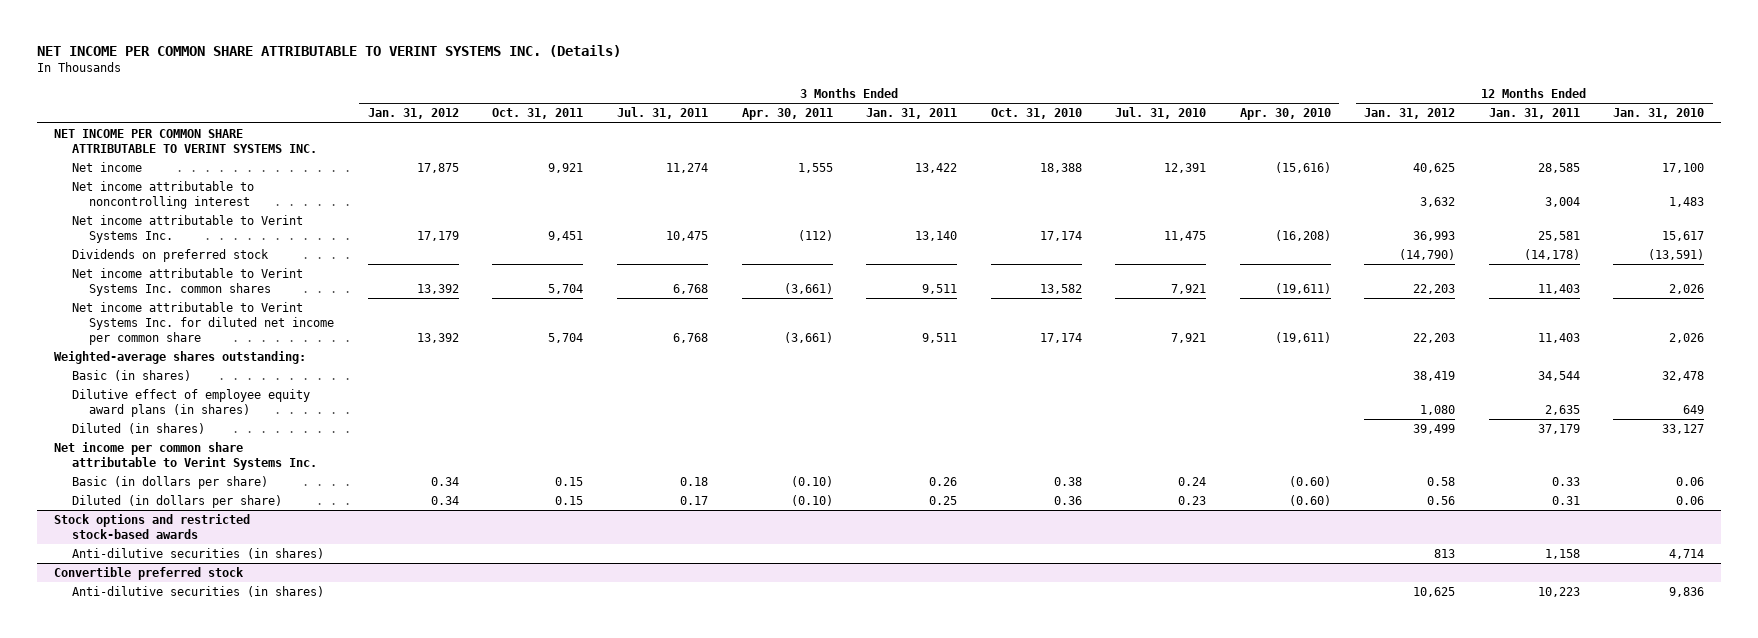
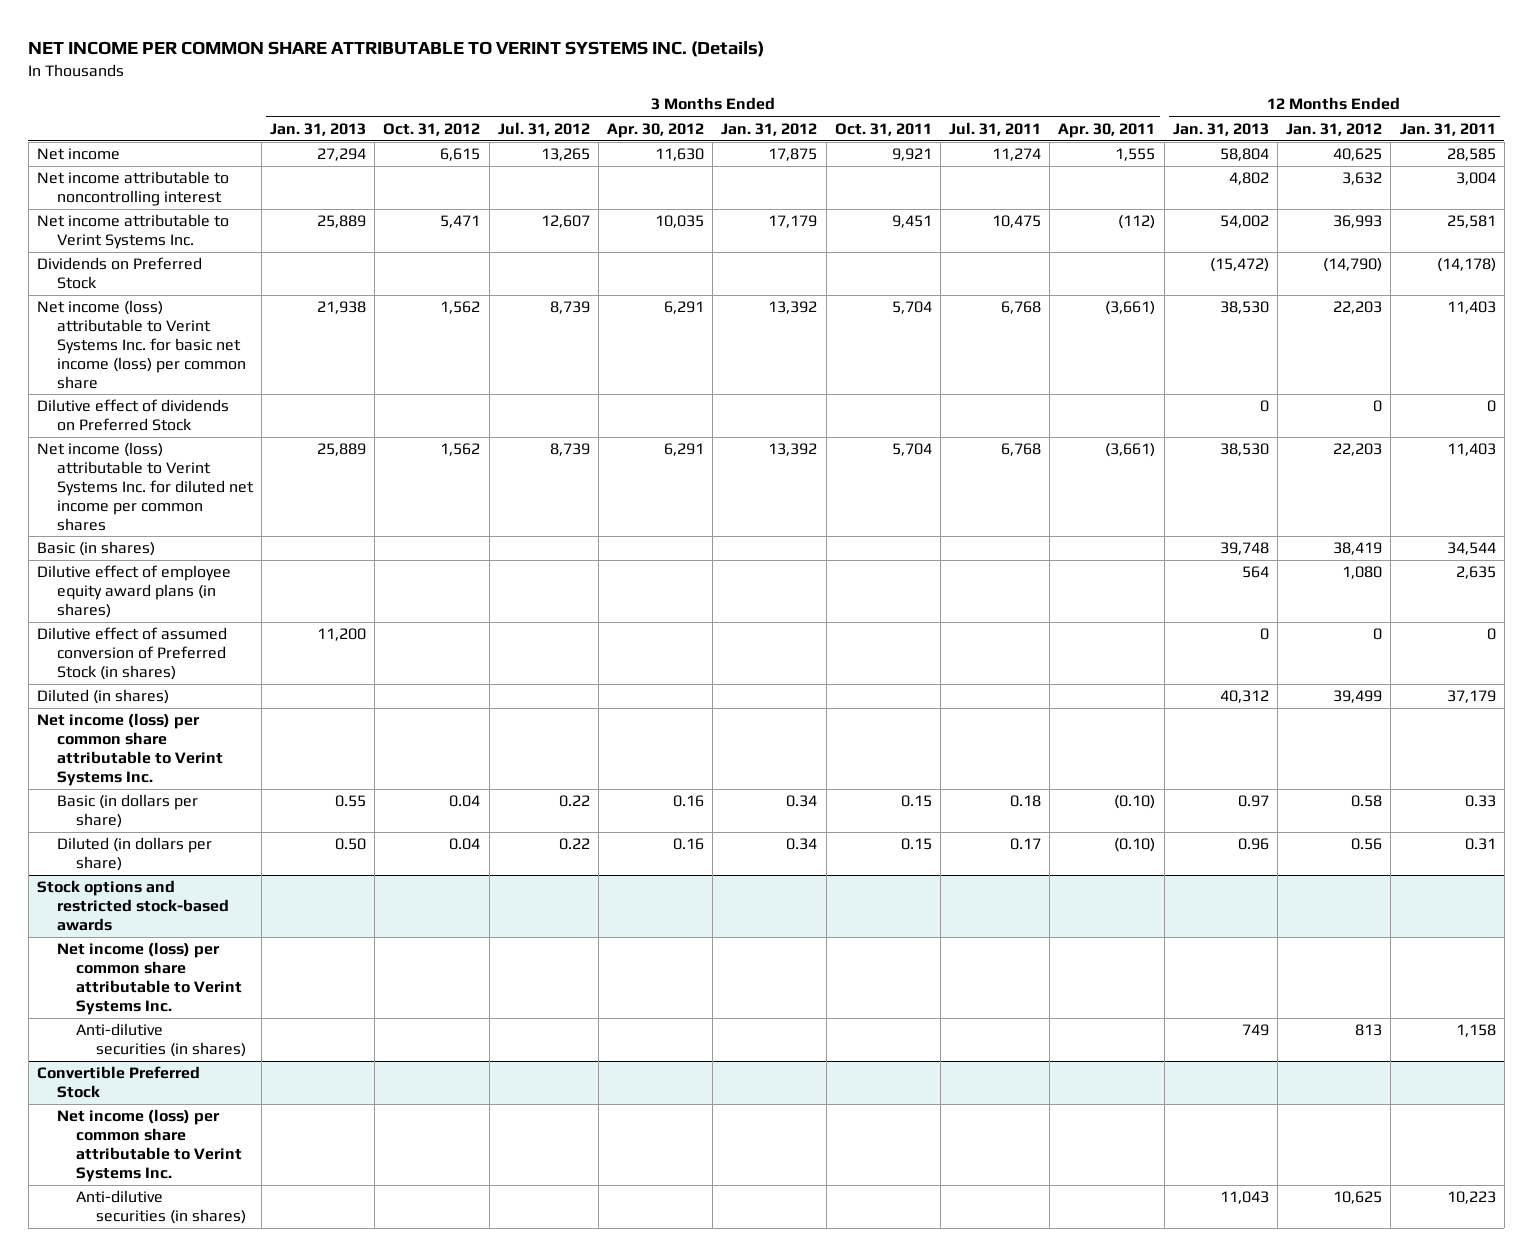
[866,108,958,120] Jan. 31, 2011 -> none
[990,108,1082,120] Oct. 31, 2010 -> none
[1115,107,1207,120] Jul. 31, 2010 -> none
[1239,108,1331,121] Apr. 30, 2010 -> none
[1613,108,1705,120] Jan. 31, 2010 -> none
none -> [269,122,366,136] Jan. 31, 2013
none -> [383,122,481,136] Oct. 31, 2012
none -> [497,121,590,136] Jul. 31, 2012
none -> [607,122,705,138] Apr. 30, 2012
none -> [1172,122,1269,136] Jan. 31, 2013
[53,129,317,154] NET INCOME PER COMMON SHARE ATTRIBUTABLE TO VERINT SYSTEMS INC. -> none
[53,351,306,365] Weighted-average shares outstanding: -> none
[71,249,269,263] Dividends on preferred stock -> [37,257,203,290] Dividends on Preferred Stock
[71,268,303,297] Net income attributable to Verint Systems Inc. common shares -> [37,300,246,389] Net income (loss) attributable to Verint Systems Inc. for basic net income (loss) per common share
none -> [37,399,230,432] Dilutive effect of dividends on Preferred Stock
[71,302,335,345] Net income attributable to Verint Systems Inc. for diluted net income per common share -> [37,442,254,531] Net income (loss) attributable to Verint Systems Inc. for diluted net income per common shares
none -> [37,627,228,681] Dilutive effect of assumed conversion of Preferred Stock (in shares)
[53,442,317,471] Net income per common share attributable to Verint Systems Inc. -> [37,713,223,786] Net income (loss) per common share attributable to Verint Systems Inc.
none -> [56,942,243,1015] Net income (loss) per common share attributable to Verint Systems Inc.
[53,567,244,581] Convertible preferred stock -> [37,1066,201,1099] Convertible Preferred Stock
none -> [56,1109,243,1182] Net income (loss) per common share attributable to Verint Systems Inc.

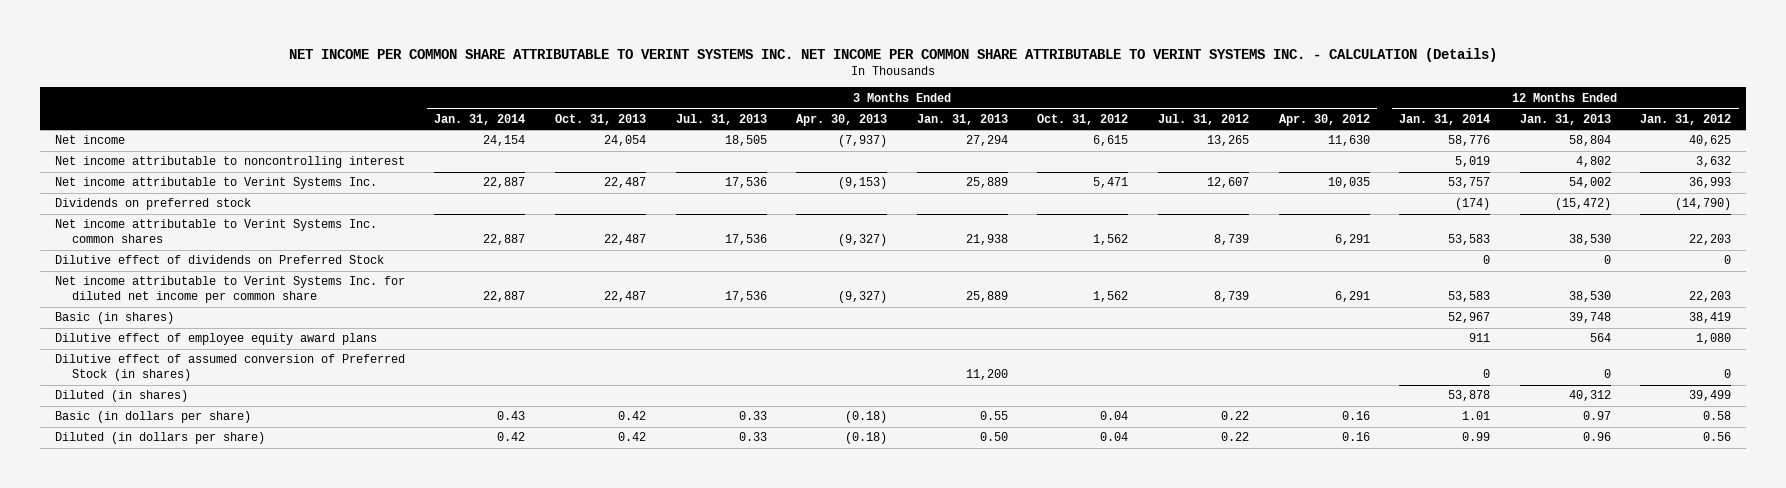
[28,40,765,57] NET INCOME PER COMMON SHARE ATTRIBUTABLE TO VERINT SYSTEMS INC. (Details) -> [289,47,1498,62] NET INCOME PER COMMON SHARE ATTRIBUTABLE TO VERINT SYSTEMS INC. NET INCOME PER COMMON SHARE ATTRIBUTABLE TO VERINT SYSTEMS INC. - CALCULATION (Details)
[721,122,818,136] Jan. 31, 2012 -> none
[834,122,932,136] Oct. 31, 2011 -> none
[949,121,1042,136] Jul. 31, 2011 -> none
[1058,122,1156,138] Apr. 30, 2011 -> none
[1399,122,1496,136] Jan. 31, 2011 -> none
none -> [434,113,526,125] Jan. 31, 2014
none -> [554,113,646,125] Oct. 31, 2013
none -> [675,113,767,125] Jul. 31, 2013
none -> [796,113,888,126] Apr. 30, 2013
none -> [1399,113,1491,125] Jan. 31, 2014
[37,257,203,290] Dividends on Preferred Stock -> [54,198,251,211] Dividends on preferred stock
[37,300,246,389] Net income (loss) attributable to Verint Systems Inc. for basic net income (loss) per common share -> [54,219,377,244] Net income attributable to Verint Systems Inc. common shares
[37,442,254,531] Net income (loss) attributable to Verint Systems Inc. for diluted net income per common shares -> [54,276,405,304] Net income attributable to Verint Systems Inc. for diluted net income per common share
[37,565,232,619] Dilutive effect of employee equity award plans (in shares) -> [54,333,377,346] Dilutive effect of employee equity award plans
[37,713,223,786] Net income (loss) per common share attributable to Verint Systems Inc. -> none
[37,880,229,932] Stock options and restricted stock-based awards -> none
[56,942,243,1015] Net income (loss) per common share attributable to Verint Systems Inc. -> none
[76,1023,246,1058] Anti-dilutive securities (in shares) -> none
[37,1066,201,1099] Convertible Preferred Stock -> none
[56,1109,243,1182] Net income (loss) per common share attributable to Verint Systems Inc. -> none
[76,1190,246,1225] Anti-dilutive securities (in shares) -> none

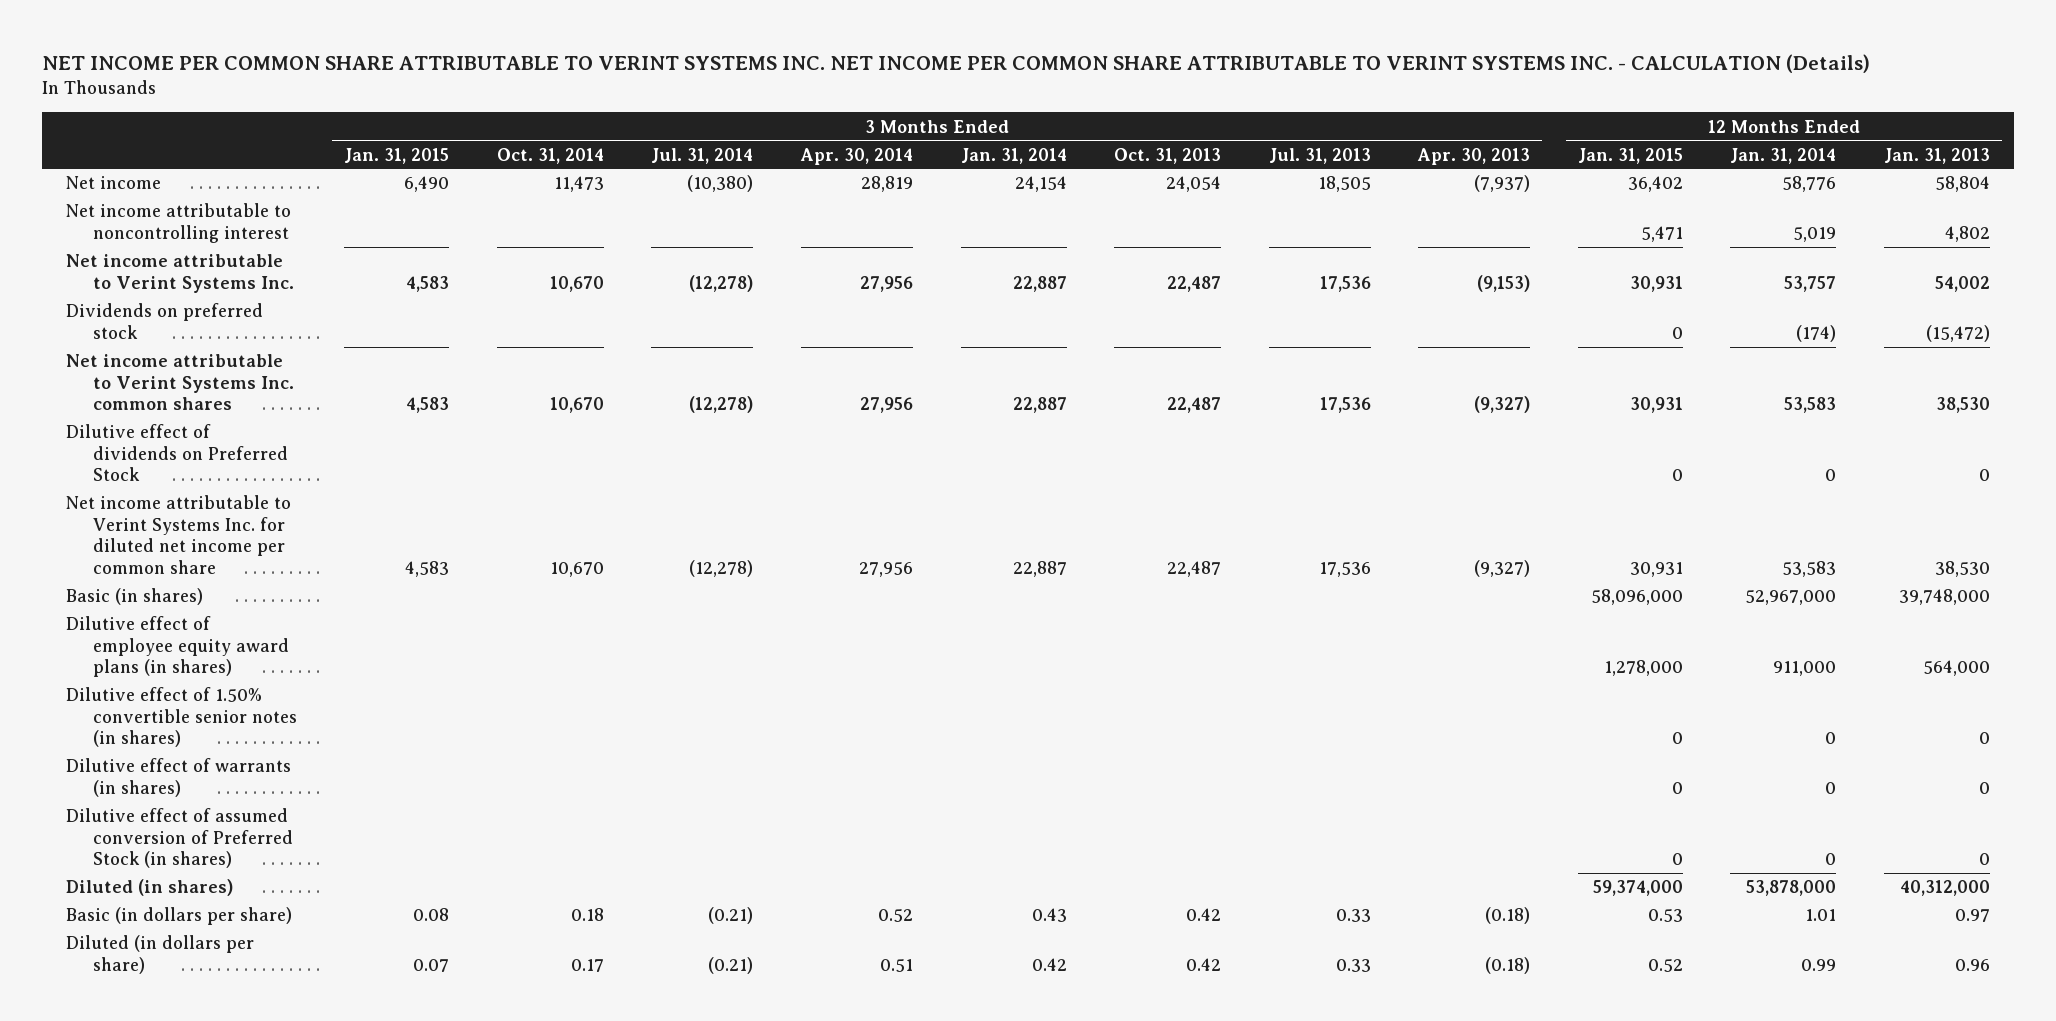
[916,113,1008,125] Jan. 31, 2013 -> none
[1037,113,1129,125] Oct. 31, 2012 -> none
[1157,113,1249,125] Jul. 31, 2012 -> none
[1278,113,1370,126] Apr. 30, 2012 -> none
[1640,113,1732,125] Jan. 31, 2012 -> none
none -> [344,147,450,164] Jan. 31, 2015
none -> [496,147,604,164] Oct. 31, 2014
none -> [651,147,754,164] Jul. 31, 2014
none -> [799,147,913,165] Apr. 30, 2014
none -> [1577,147,1683,164] Jan. 31, 2015
[1448,312,1491,324] 52,967 -> [1745,590,1837,606] 52,967,000
[1568,312,1611,324] 39,748 -> [1899,589,1991,606] 39,748,000
[54,333,377,346] Dilutive effect of employee equity award plans -> [65,616,289,678] Dilutive effect of employee equity award plans (in shares)
[1469,333,1491,343] 911 -> [1773,661,1837,677] 911,000
[1589,333,1611,343] 564 -> [1923,660,1991,677] 564,000
none -> [65,687,297,748] Dilutive effect of 1.50% convertible senior notes (in shares)
none -> [65,758,291,797] Dilutive effect of warrants (in shares)
[1448,390,1491,402] 53,878 -> [1746,880,1837,897] 53,878,000
[1568,390,1611,402] 40,312 -> [1900,880,1991,897] 40,312,000

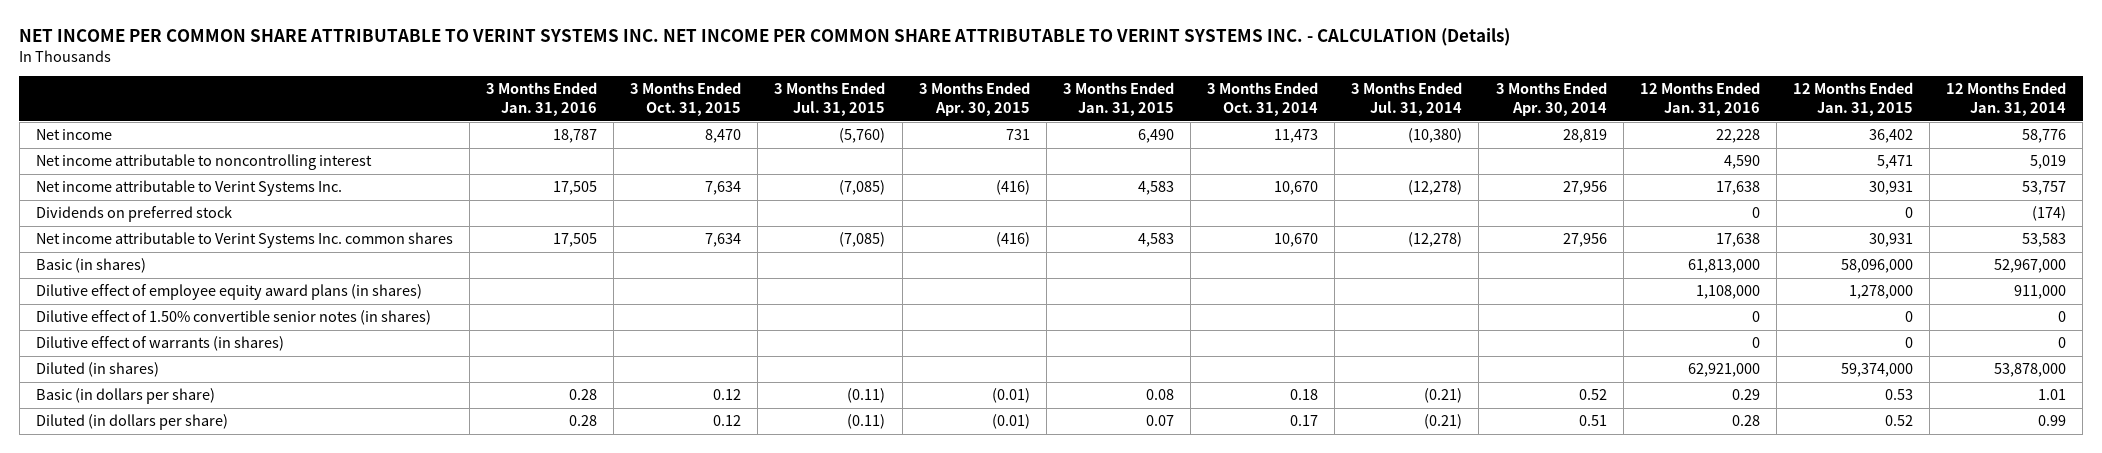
[960,147,1067,164] Jan. 31, 2014 -> none
[1114,147,1222,164] Oct. 31, 2013 -> none
[1268,147,1371,164] Jul. 31, 2013 -> none
[1417,147,1531,165] Apr. 30, 2013 -> none
[1884,147,1991,164] Jan. 31, 2013 -> none
none -> [486,82,598,117] 3 Months Ended Jan. 31, 2016
none -> [630,82,742,117] 3 Months Ended Oct. 31, 2015
none -> [774,82,886,117] 3 Months Ended Jul. 31, 2015
none -> [918,82,1030,117] 3 Months Ended Apr. 30, 2015
none -> [1639,82,1760,117] 12 Months Ended Jan. 31, 2016
[65,424,288,482] Dilutive effect of dividends on Preferred Stock -> none
[65,495,291,575] Net income attributable to Verint Systems Inc. for diluted net income per common share -> none
[65,808,293,869] Dilutive effect of assumed conversion of Preferred Stock (in shares) -> none

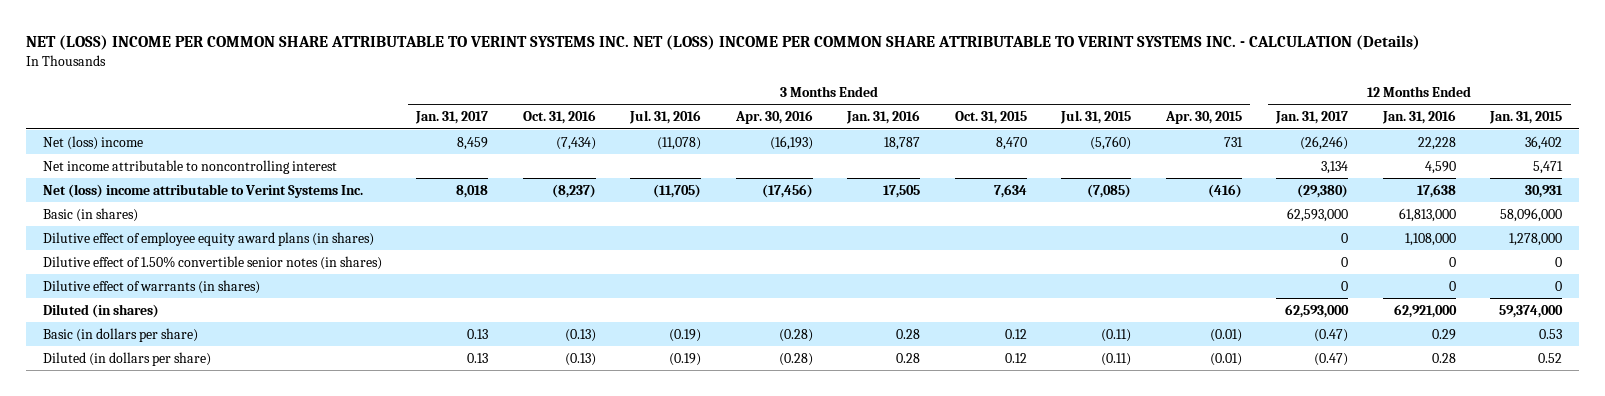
[19,27,1511,46] NET INCOME PER COMMON SHARE ATTRIBUTABLE TO VERINT SYSTEMS INC. NET INCOME PER COMMON SHARE ATTRIBUTABLE TO VERINT SYSTEMS INC. - CALCULATION (Details) -> [25,35,1420,51] NET (LOSS) INCOME PER COMMON SHARE ATTRIBUTABLE TO VERINT SYSTEMS INC. NET (LOSS) INCOME PER COMMON SHARE ATTRIBUTABLE TO VERINT SYSTEMS INC. - CALCULATION (Details)
[1062,82,1174,117] 3 Months Ended Jan. 31, 2015 -> none
[1207,82,1319,117] 3 Months Ended Oct. 31, 2014 -> none
[1351,82,1463,117] 3 Months Ended Jul. 31, 2014 -> none
[1495,82,1607,117] 3 Months Ended Apr. 30, 2014 -> none
[1946,82,2067,117] 12 Months Ended Jan. 31, 2014 -> none
none -> [415,111,489,125] Jan. 31, 2017
none -> [522,110,596,125] Oct. 31, 2016
none -> [629,110,702,125] Jul. 31, 2016
none -> [734,110,813,125] Apr. 30, 2016
none -> [1275,111,1349,125] Jan. 31, 2017
[35,129,112,141] Net income -> [42,135,143,150] Net (loss) income
[35,206,232,223] Dividends on preferred stock -> none
[35,232,453,249] Net income attributable to Verint Systems Inc. common shares -> none
[35,180,342,197] Net income attributable to Verint Systems Inc. -> [42,183,363,198] Net (loss) income attributable to Verint Systems Inc.

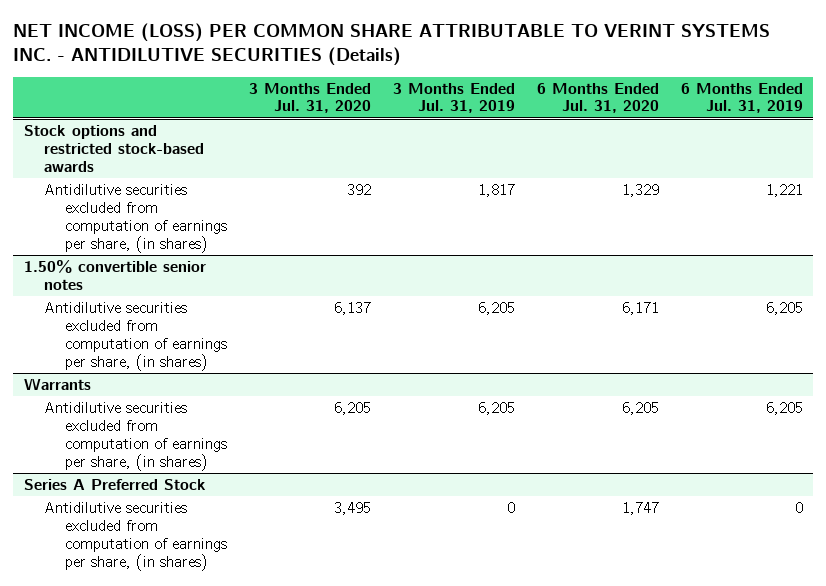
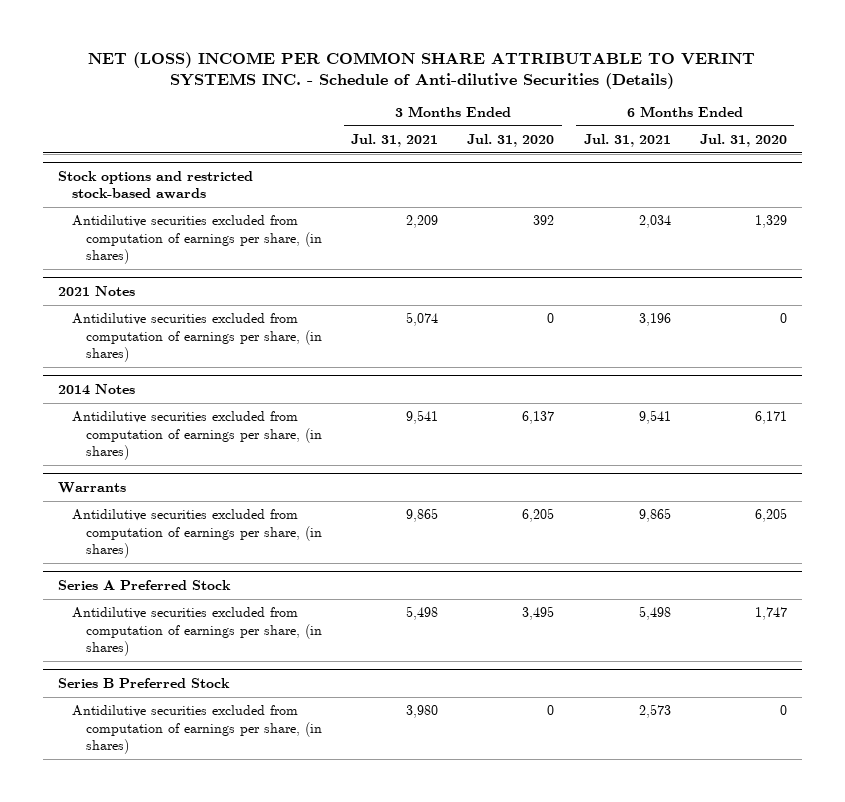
[12,22,770,66] NET INCOME (LOSS) PER COMMON SHARE ATTRIBUTABLE TO VERINT SYSTEMS INC. - ANTIDILUTIVE SECURITIES (Details) -> [88,52,756,90] NET (LOSS) INCOME PER COMMON SHARE ATTRIBUTABLE TO VERINT SYSTEMS INC. - Schedule of Anti-dilutive Securities (Details)
[392,82,515,114] 3 Months Ended Jul. 31, 2019 -> none
[680,82,803,114] 6 Months Ended Jul. 31, 2019 -> none
none -> [351,133,439,147] Jul. 31, 2021
none -> [583,133,671,147] Jul. 31, 2021
[23,260,206,290] 1.50% convertible senior notes -> none
none -> [57,285,135,296] 2021 Notes
none -> [71,313,322,363] Antidilutive securities excluded from computation of earnings per share, (in shares)
none -> [57,383,135,395] 2014 Notes
none -> [57,677,230,688] Series B Preferred Stock
none -> [71,705,322,755] Antidilutive securities excluded from computation of earnings per share, (in shares)

